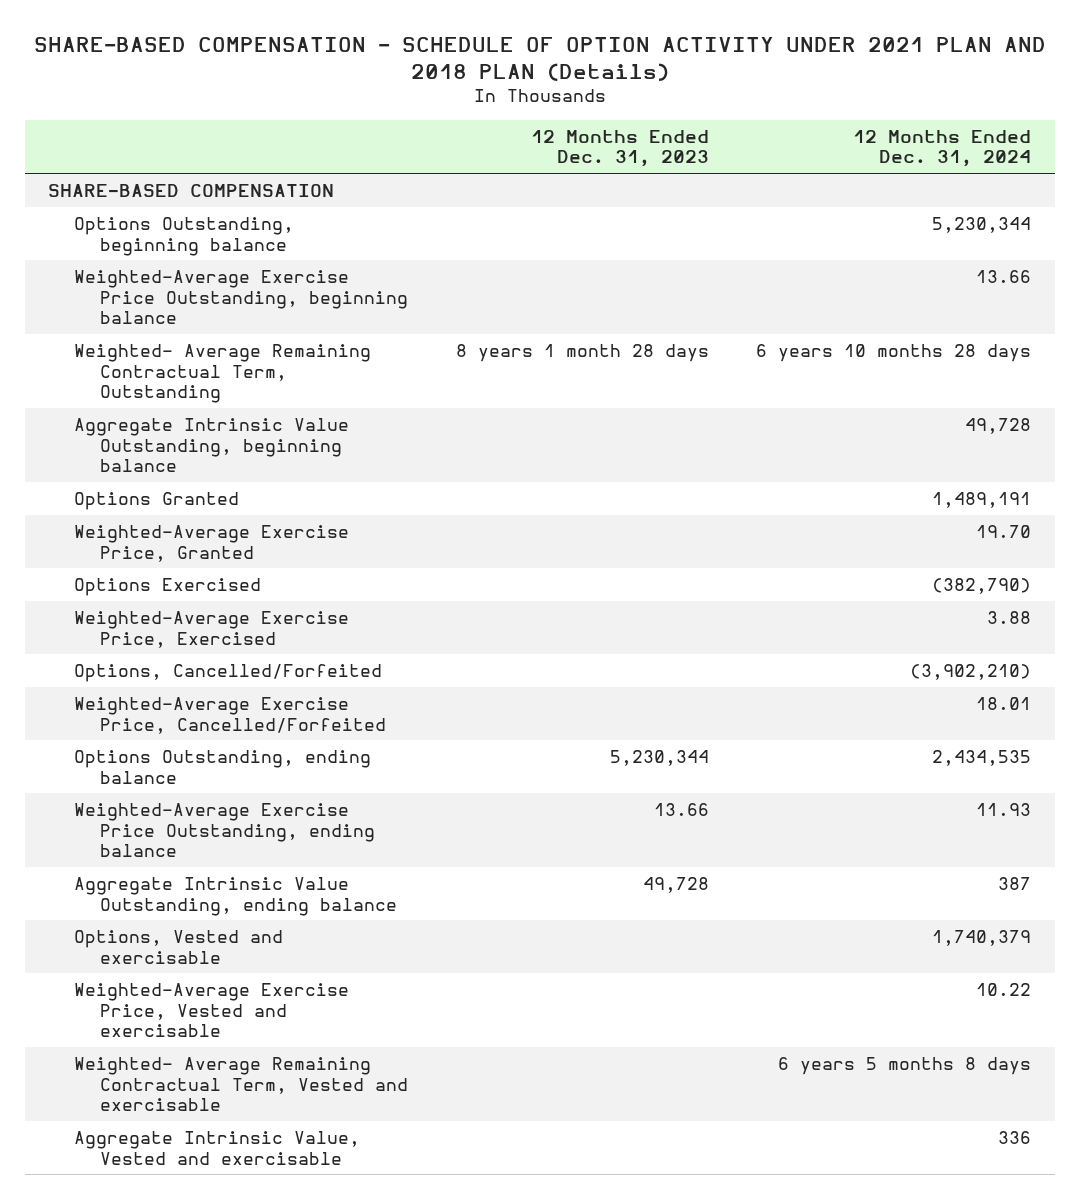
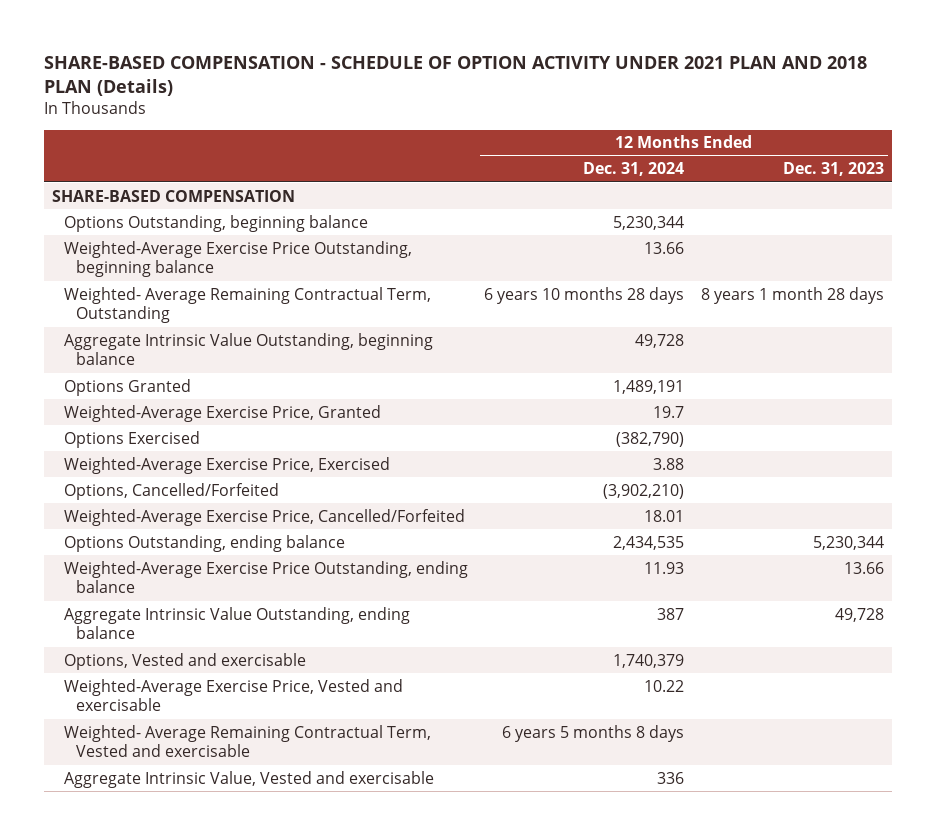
[976,525,1032,539] 19.70 -> [653,405,685,418] 19.7

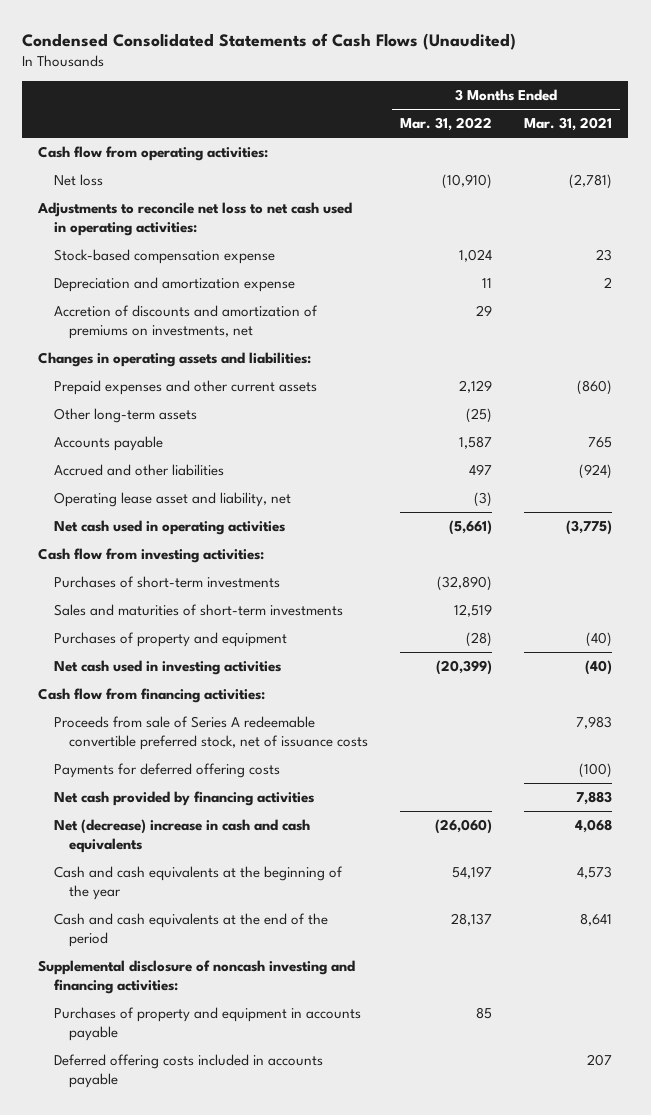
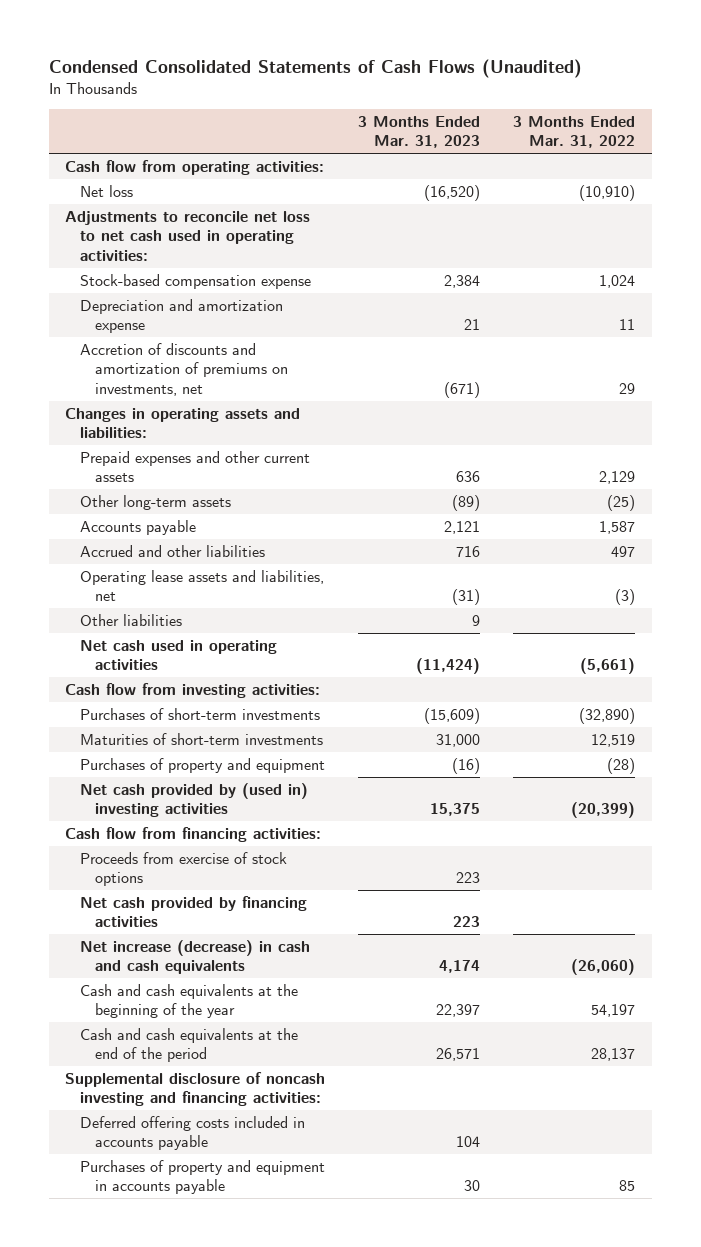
[524,117,613,132] Mar. 31, 2021 -> none
none -> [358,115,481,149] 3 Months Ended Mar. 31, 2023
[53,491,291,507] Operating lease asset and liability, net -> [80,569,325,602] Operating lease assets and liabilities, net
none -> [80,613,183,626] Other liabilities
[53,603,343,616] Sales and maturities of short-term investments -> [80,732,324,745] Maturities of short-term investments
[53,659,281,675] Net cash used in investing activities -> [80,782,309,818] Net cash provided by (used in) investing activities
[53,715,369,750] Proceeds from sale of Series A redeemable convertible preferred stock, net of issuance costs -> none
[53,762,280,778] Payments for deferred offering costs -> none
none -> [80,851,288,887] Proceeds from exercise of stock options
[53,818,310,853] Net (decrease) increase in cash and cash equivalents -> [80,939,311,975] Net increase (decrease) in cash and cash equivalents
[53,1006,361,1041] Purchases of property and equipment in accounts payable -> [80,1159,326,1195] Purchases of property and equipment in accounts payable

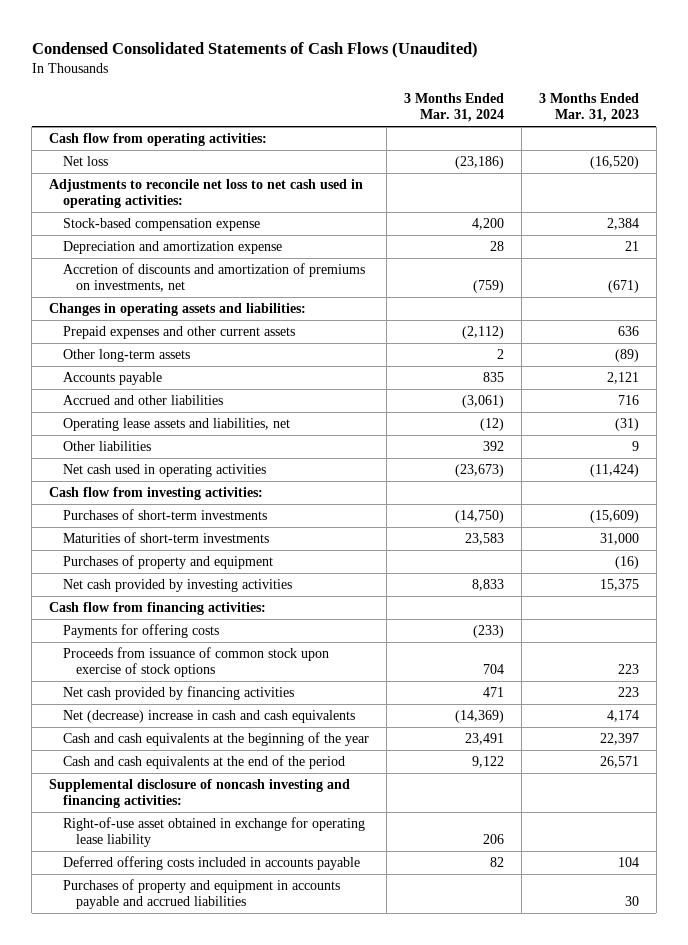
[513,115,636,149] 3 Months Ended Mar. 31, 2022 -> none
none -> [403,93,504,123] 3 Months Ended Mar. 31, 2024
[80,782,309,818] Net cash provided by (used in) investing activities -> [62,578,292,592] Net cash provided by investing activities
none -> [62,623,219,638] Payments for offering costs
[80,851,288,887] Proceeds from exercise of stock options -> [62,646,329,678] Proceeds from issuance of common stock upon exercise of stock options
[80,939,311,975] Net increase (decrease) in cash and cash equivalents -> [62,709,355,723] Net (decrease) increase in cash and cash equivalents
none -> [62,816,365,848] Right-of-use asset obtained in exchange for operating lease liability
[80,1159,326,1195] Purchases of property and equipment in accounts payable -> [62,878,340,910] Purchases of property and equipment in accounts payable and accrued liabilities

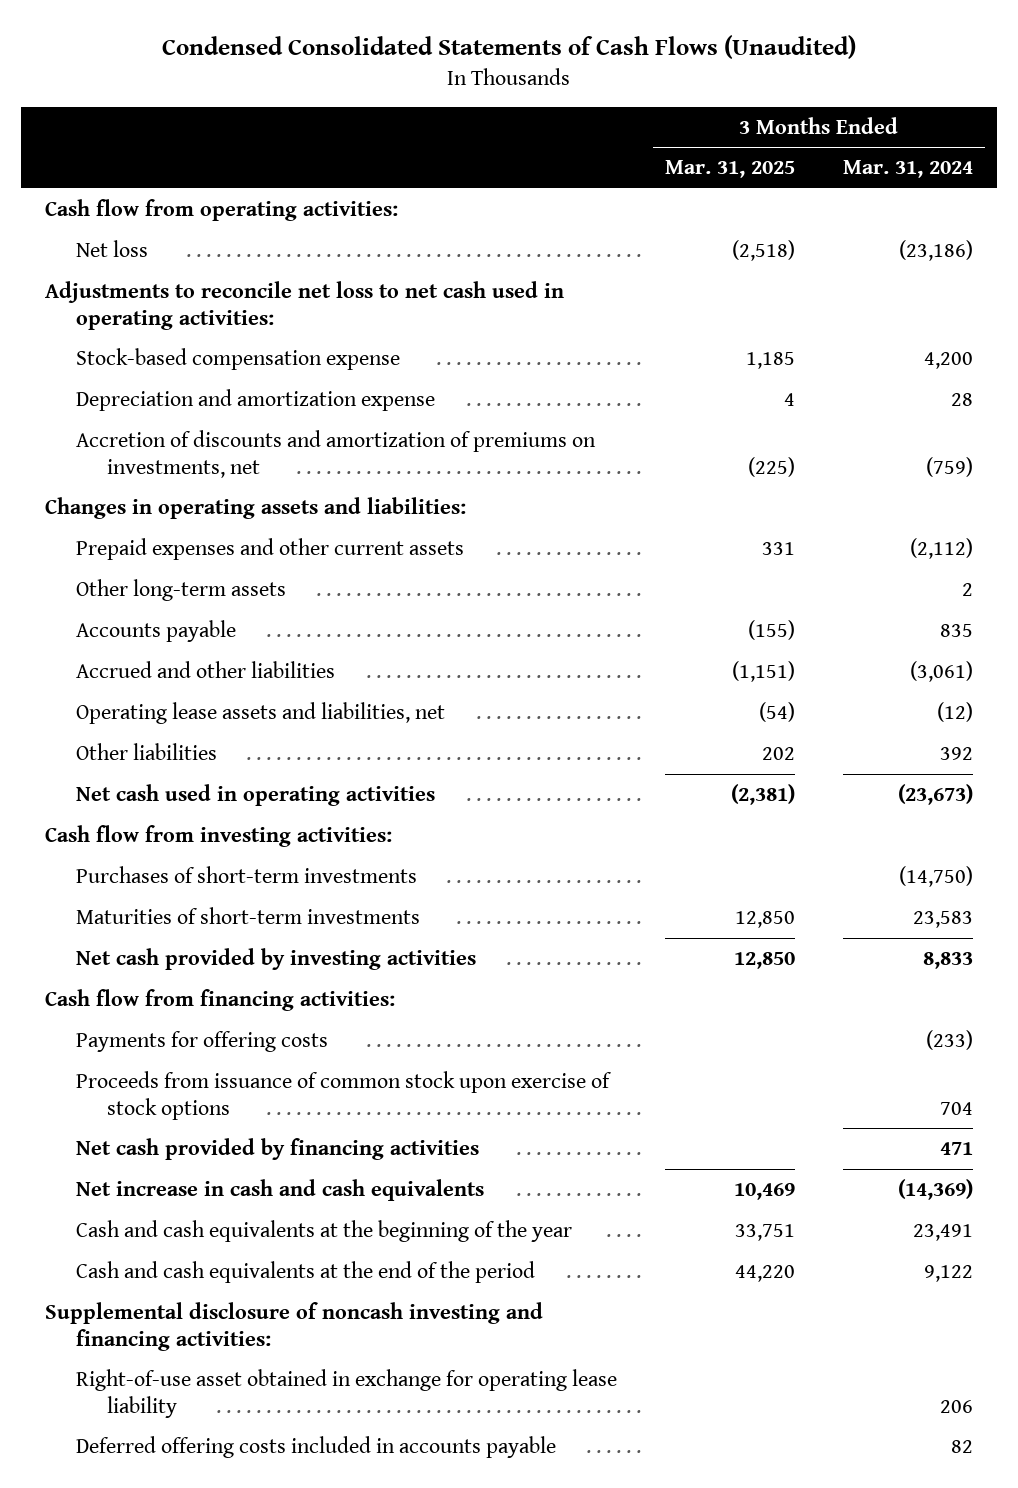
[538,93,639,123] 3 Months Ended Mar. 31, 2023 -> none
none -> [664,160,795,179] Mar. 31, 2025
[62,554,273,569] Purchases of property and equipment -> none
[62,709,355,723] Net (decrease) increase in cash and cash equivalents -> [76,1179,485,1202] Net increase in cash and cash equivalents
[62,878,340,910] Purchases of property and equipment in accounts payable and accrued liabilities -> none

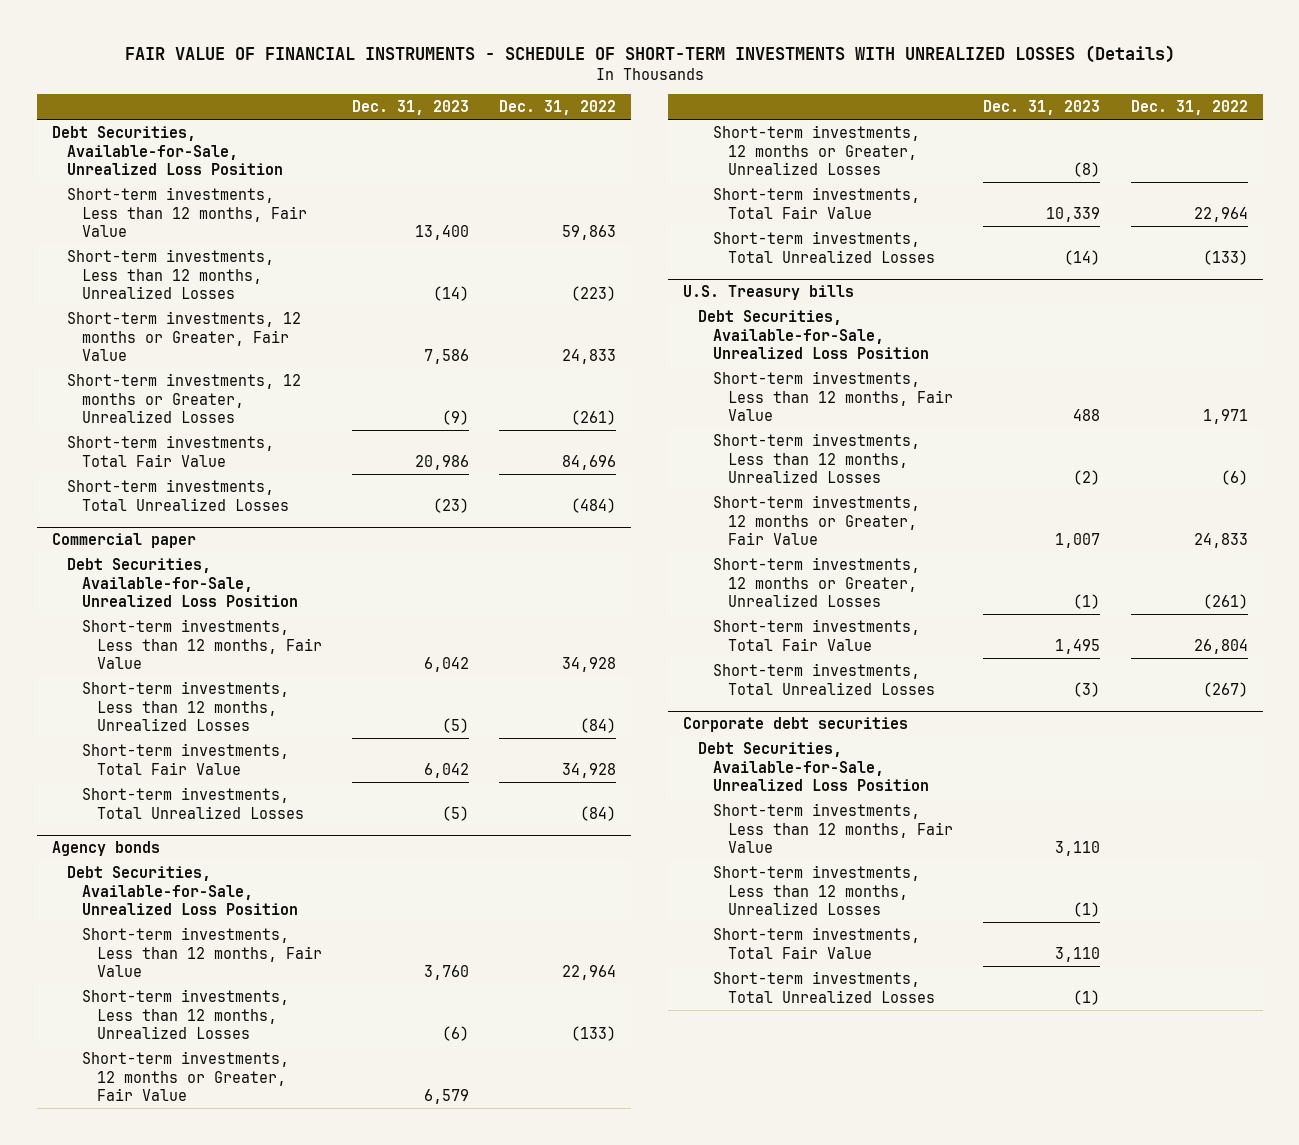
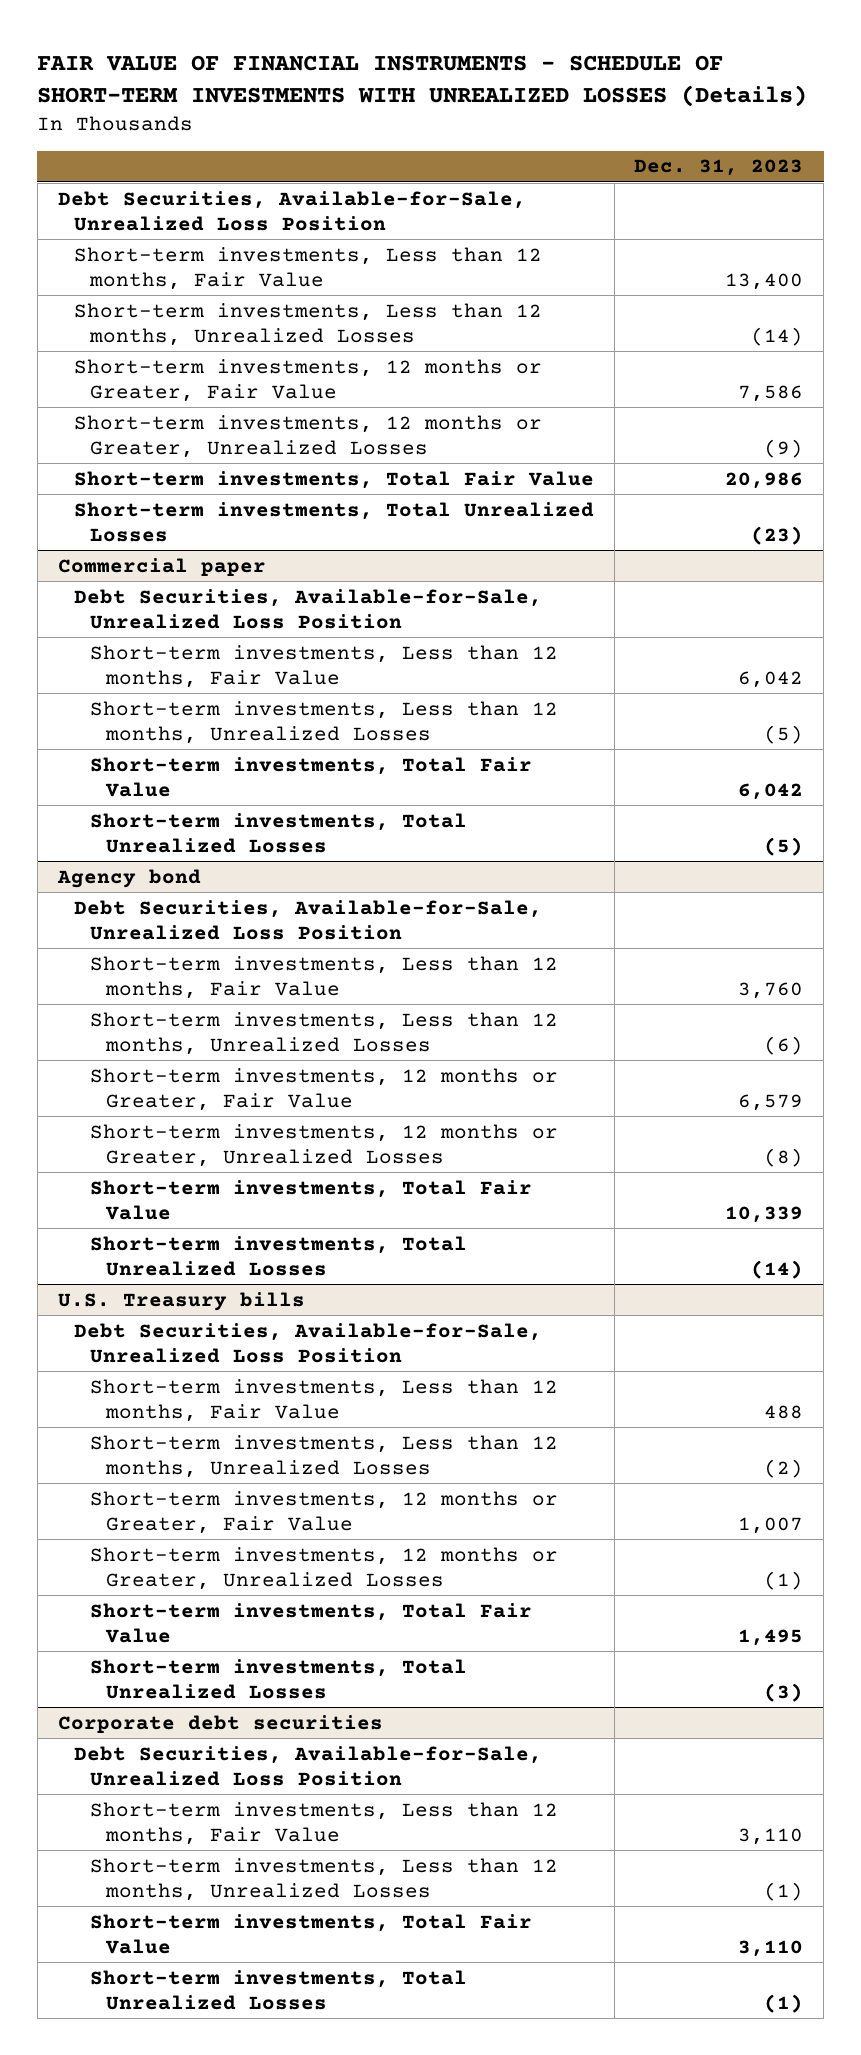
[499,100,617,116] Dec. 31, 2022 -> none
[51,841,160,857] Agency bonds -> [56,868,201,888] Agency bond

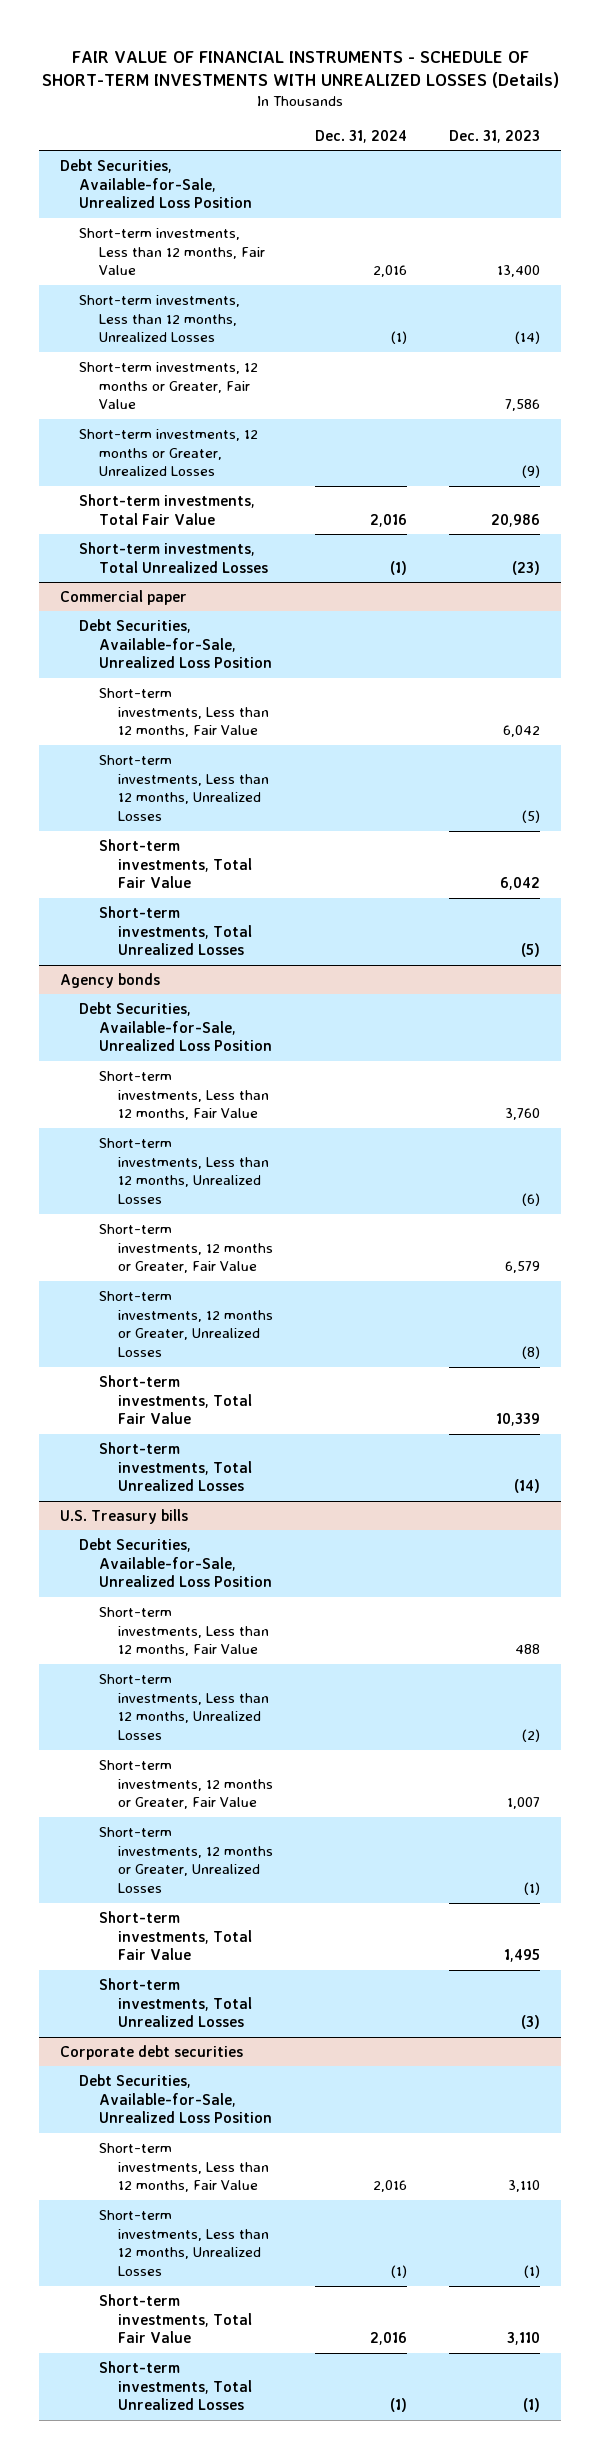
none -> [315,129,408,143] Dec. 31, 2024
[56,868,201,888] Agency bond -> [60,972,161,988] Agency bonds

